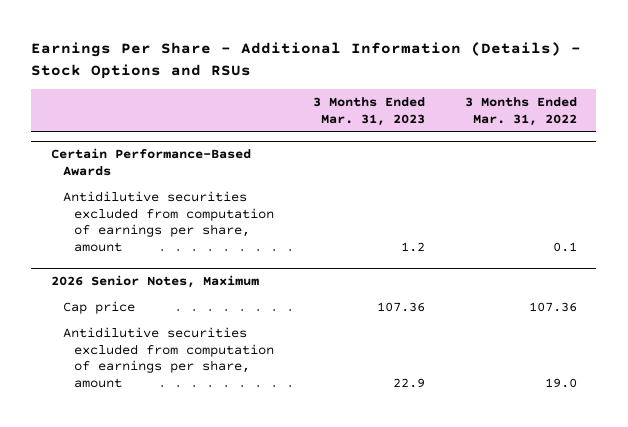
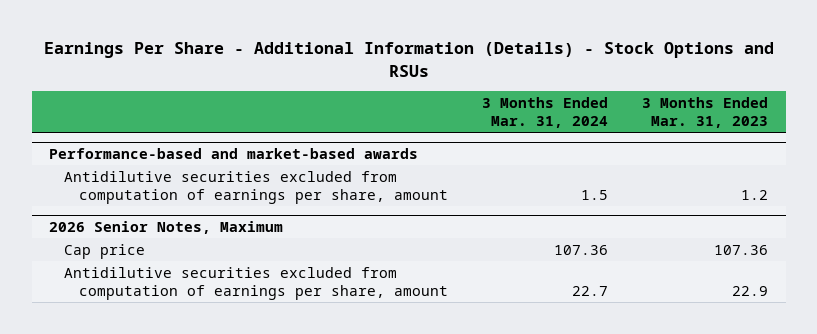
[464,97,577,126] 3 Months Ended Mar. 31, 2022 -> none
none -> [482,96,609,128] 3 Months Ended Mar. 31, 2024
[50,148,251,177] Certain Performance-Based Awards -> [48,147,418,159] Performance-based and market-based awards

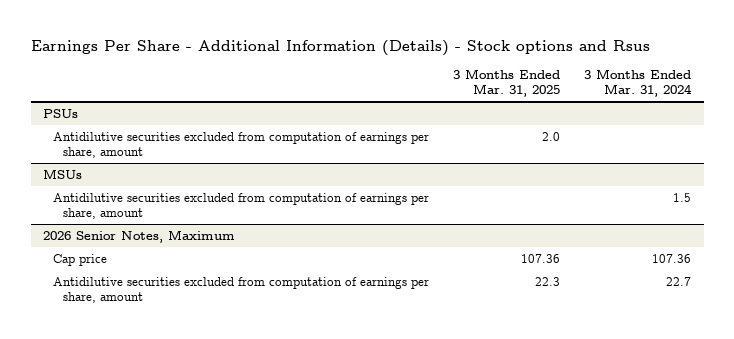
[43,42,774,77] Earnings Per Share - Additional Information (Details) - Stock Options and RSUs -> [30,39,650,56] Earnings Per Share - Additional Information (Details) - Stock options and Rsus
[642,96,769,128] 3 Months Ended Mar. 31, 2023 -> none
none -> [453,69,561,98] 3 Months Ended Mar. 31, 2025
[48,147,418,159] Performance-based and market-based awards -> [42,108,78,118] PSUs
none -> [52,131,429,158] Antidilutive securities excluded from computation of earnings per share, amount
none -> [42,168,82,179] MSUs

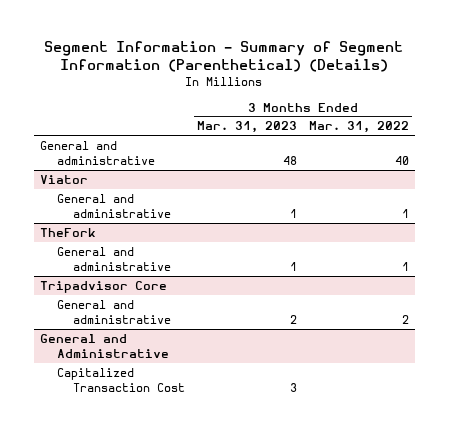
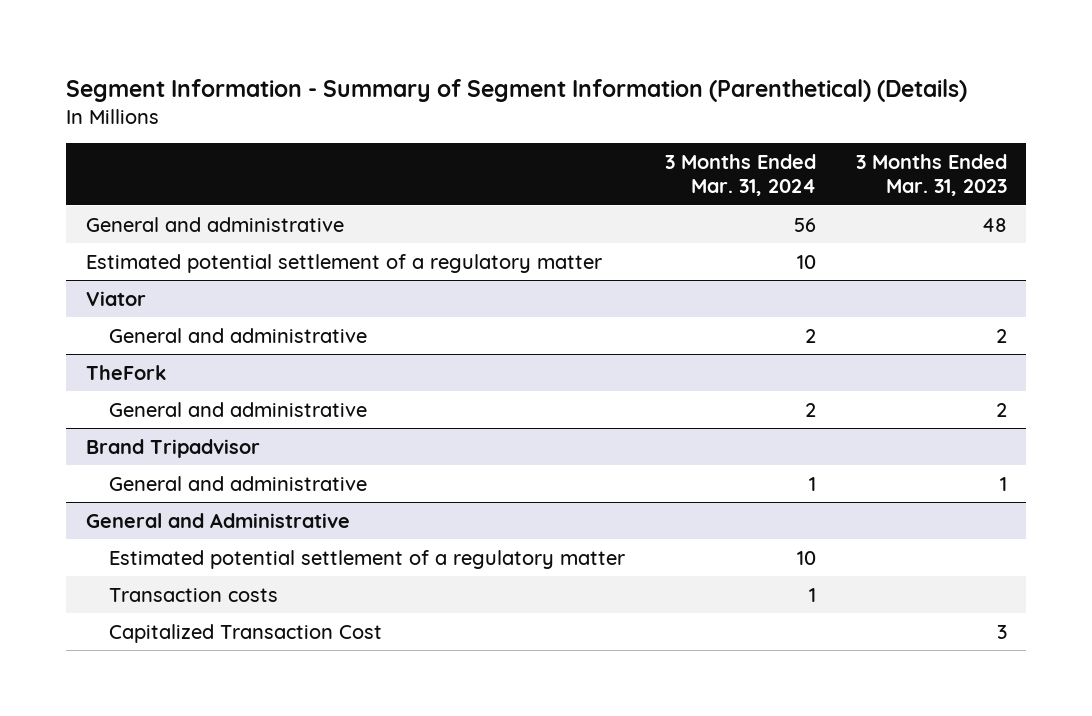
[308,121,409,134] Mar. 31, 2022 -> none
none -> [664,154,816,197] 3 Months Ended Mar. 31, 2024
none -> [85,253,602,273] Estimated potential settlement of a regulatory matter
[289,208,297,218] 1 -> [995,328,1007,343] 2
[56,246,171,271] General and administrative -> none
[40,280,168,293] Tripadvisor Core -> none
none -> [85,438,260,458] Brand Tripadvisor
none -> [108,475,367,491] General and administrative
none -> [108,549,625,569] Estimated potential settlement of a regulatory matter
none -> [108,587,278,602] Transaction costs

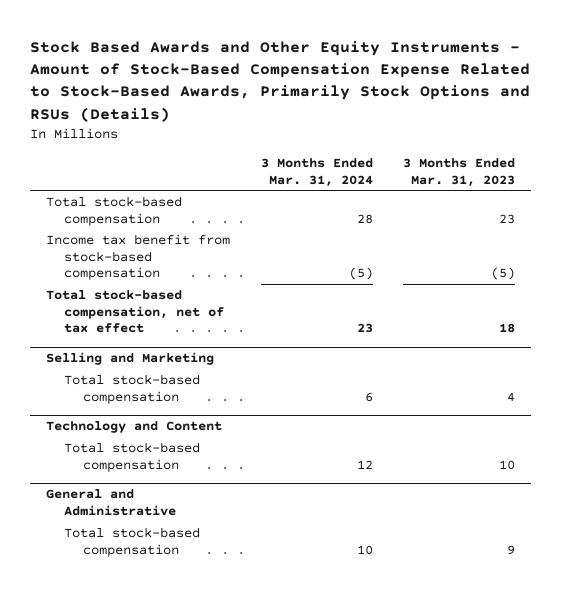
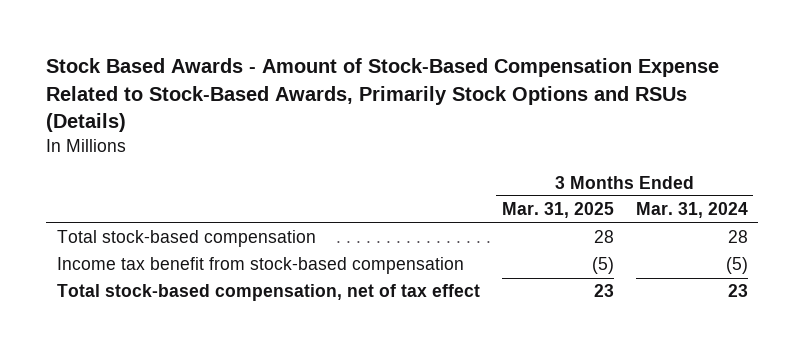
[30,41,531,122] Stock Based Awards and Other Equity Instruments - Amount of Stock-Based Compensation Expense Related to Stock-Based Awards, Primarily Stock Options and RSUs (Details) -> [46,58,720,132] Stock Based Awards - Amount of Stock-Based Compensation Expense Related to Stock-Based Awards, Primarily Stock Options and RSUs (Details)
[403,158,516,187] 3 Months Ended Mar. 31, 2023 -> none
none -> [501,202,614,219] Mar. 31, 2025
[45,352,214,366] Selling and Marketing -> none
[64,374,201,404] Total stock-based compensation -> none
[45,421,222,434] Technology and Content -> none
[64,442,201,472] Total stock-based compensation -> none
[45,489,177,516] General and Administrative -> none
[64,527,201,557] Total stock-based compensation -> none

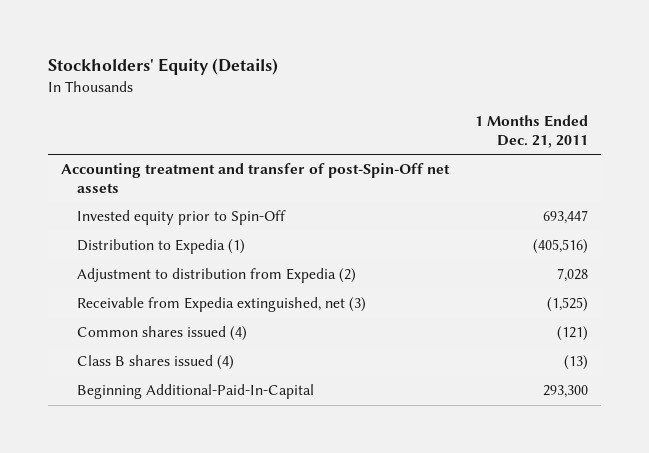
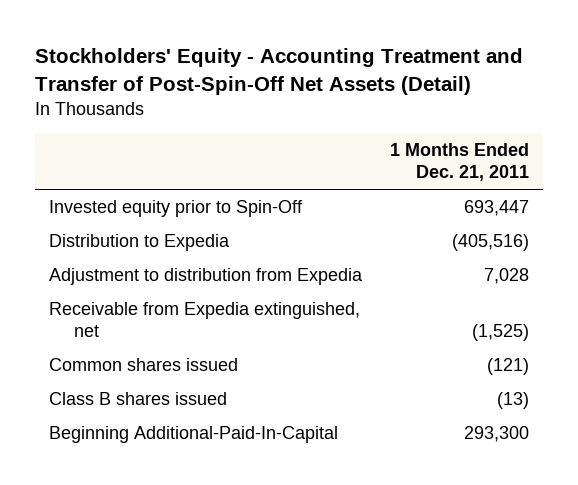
[47,58,278,76] Stockholders' Equity (Details) -> [35,48,524,95] Stockholders' Equity - Accounting Treatment and Transfer of Post-Spin-Off Net Assets (Detail)
[60,163,450,193] Accounting treatment and transfer of post-Spin-Off net assets -> none
[76,239,245,255] Distribution to Expedia (1) -> [49,234,231,252] Distribution to Expedia
[76,268,356,284] Adjustment to distribution from Expedia (2) -> [49,268,364,286] Adjustment to distribution from Expedia
[76,297,366,313] Receivable from Expedia extinguished, net (3) -> [49,302,361,338] Receivable from Expedia extinguished, net
[76,326,247,342] Common shares issued (4) -> [49,358,239,372] Common shares issued
[76,355,234,371] Class B shares issued (4) -> [49,392,228,406] Class B shares issued

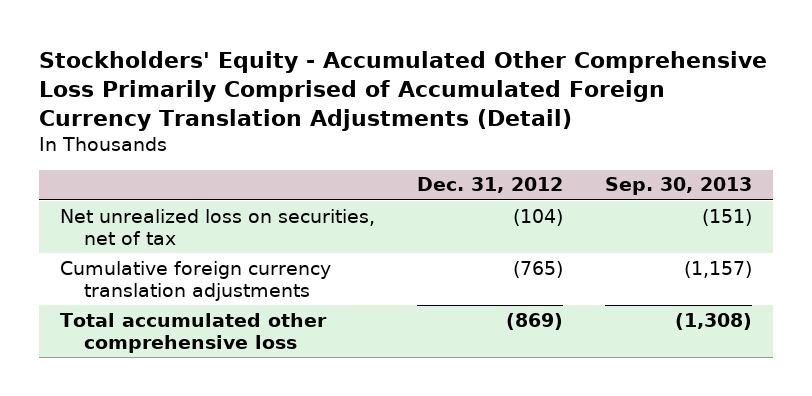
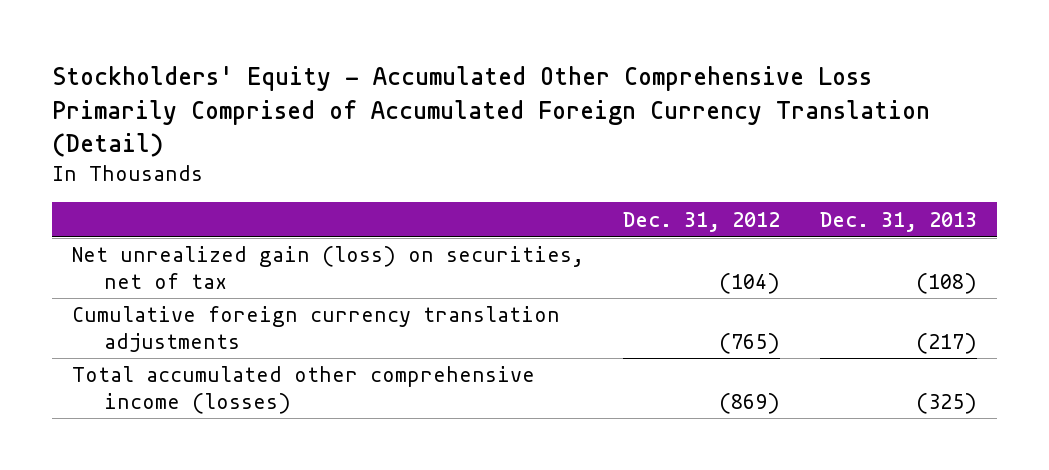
[39,51,768,131] Stockholders' Equity - Accumulated Other Comprehensive Loss Primarily Comprised of Accumulated Foreign Currency Translation Adjustments (Detail) -> [52,66,931,157] Stockholders' Equity - Accumulated Other Comprehensive Loss Primarily Comprised of Accumulated Foreign Currency Translation (Detail)
[604,177,752,196] Sep. 30, 2013 -> none
none -> [820,211,978,232] Dec. 31, 2013
[60,208,376,245] Net unrealized loss on securities, net of tax -> [71,246,584,289] Net unrealized gain (loss) on securities, net of tax
[60,312,328,353] Total accumulated other comprehensive loss -> [71,366,535,414] Total accumulated other comprehensive income (losses)

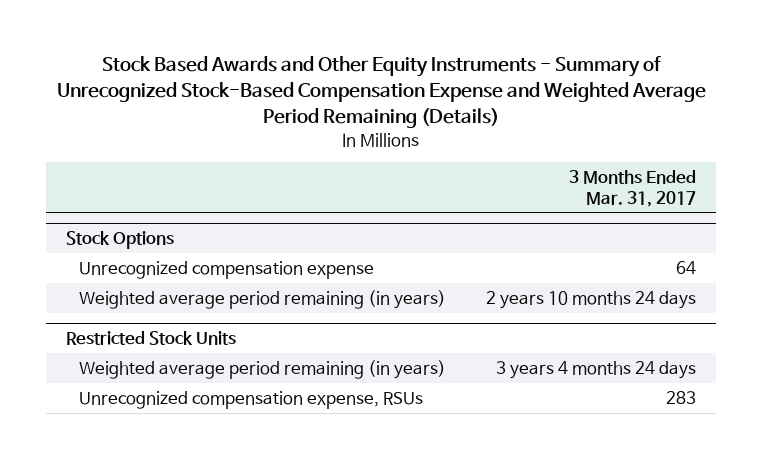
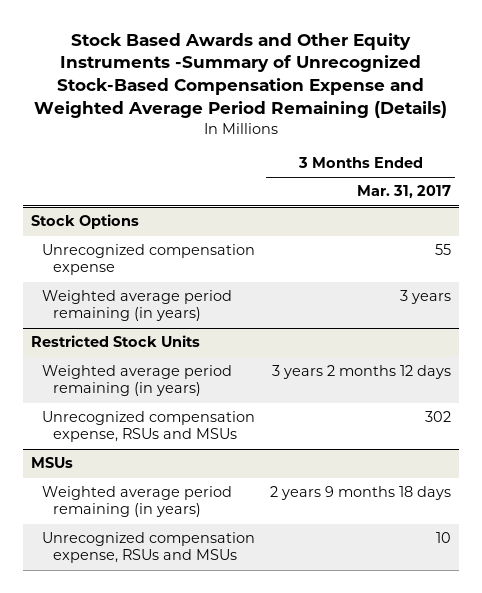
[57,56,707,129] Stock Based Awards and Other Equity Instruments - Summary of Unrecognized Stock-Based Compensation Expense and Weighted Average Period Remaining (Details) -> [33,32,447,118] Stock Based Awards and Other Equity Instruments -Summary of Unrecognized Stock-Based Compensation Expense and Weighted Average Period Remaining (Details)
[676,260,697,274] 64 -> [435,244,452,256] 55
[486,290,697,309] 2 years 10 months 24 days -> [400,290,452,305] 3 years
[496,360,697,379] 3 years 4 months 24 days -> [272,365,452,380] 3 years 2 months 12 days
[79,390,424,409] Unrecognized compensation expense, RSUs -> [41,411,255,443] Unrecognized compensation expense, RSUs and MSUs
[666,390,697,404] 283 -> [425,411,452,423] 302
none -> [30,457,73,469] MSUs
none -> [41,486,232,518] Weighted average period remaining (in years)
none -> [41,532,255,564] Unrecognized compensation expense, RSUs and MSUs

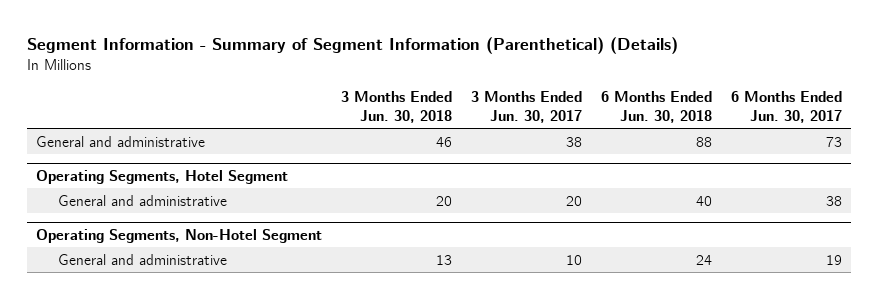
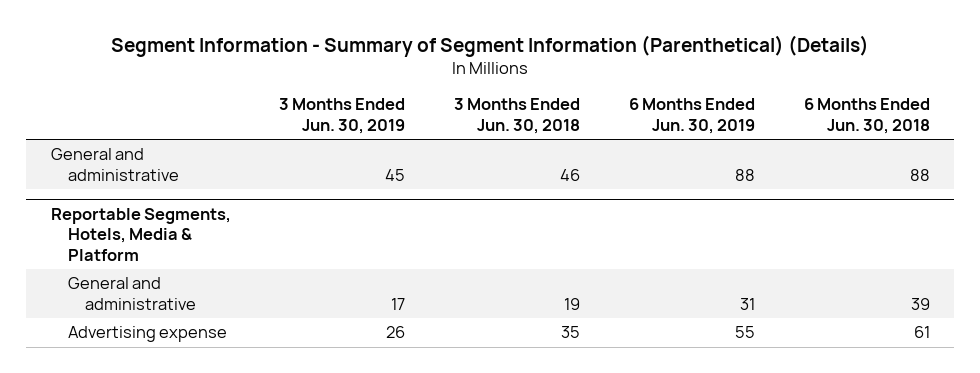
[471,91,583,124] 3 Months Ended Jun. 30, 2017 -> none
[730,91,842,124] 6 Months Ended Jun. 30, 2017 -> none
none -> [279,98,406,135] 3 Months Ended Jun. 30, 2019
none -> [628,98,755,135] 6 Months Ended Jun. 30, 2019
[36,169,289,184] Operating Segments, Hotel Segment -> none
[36,228,323,243] Operating Segments, Non-Hotel Segment -> none
[58,253,228,265] General and administrative -> none
none -> [50,207,231,261] Reportable Segments, Hotels, Media & Platform
[436,195,453,206] 20 -> [564,297,581,310] 19
[695,195,712,206] 40 -> [910,297,930,310] 39
none -> [67,326,227,343] Advertising expense

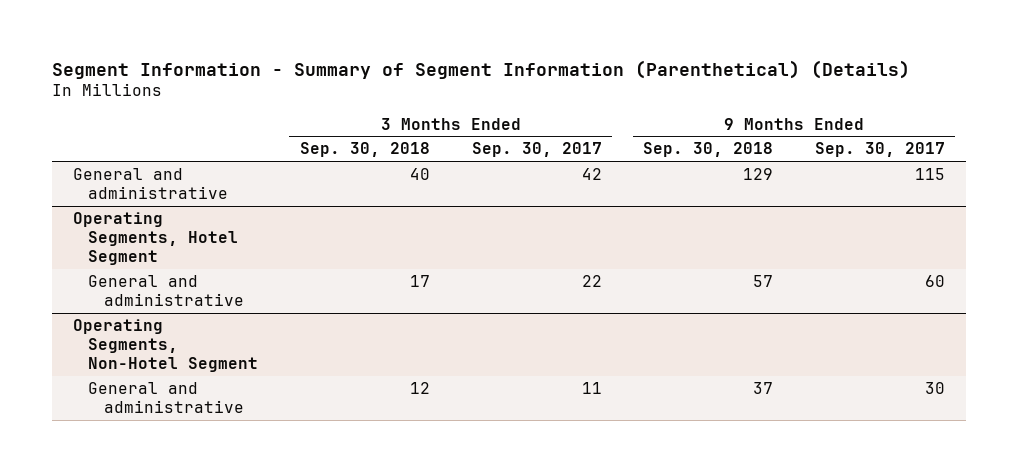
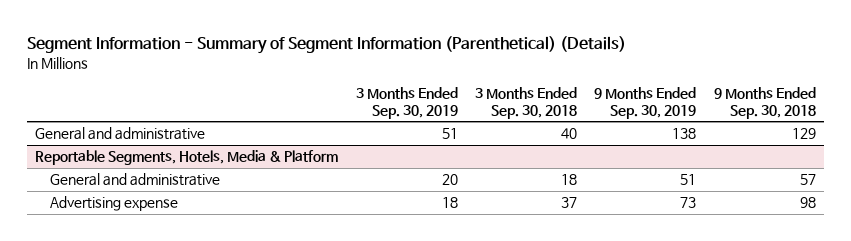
[471,142,602,158] Sep. 30, 2017 -> none
[814,142,945,158] Sep. 30, 2017 -> none
none -> [355,87,458,120] 3 Months Ended Sep. 30, 2019
none -> [594,87,697,120] 9 Months Ended Sep. 30, 2019
[72,212,239,266] Operating Segments, Hotel Segment -> none
[72,319,259,373] Operating Segments, Non-Hotel Segment -> none
[88,382,244,414] General and administrative -> none
none -> [35,150,339,166] Reportable Segments, Hotels, Media & Platform
[409,275,430,288] 17 -> [561,174,578,186] 18
none -> [49,196,178,212] Advertising expense

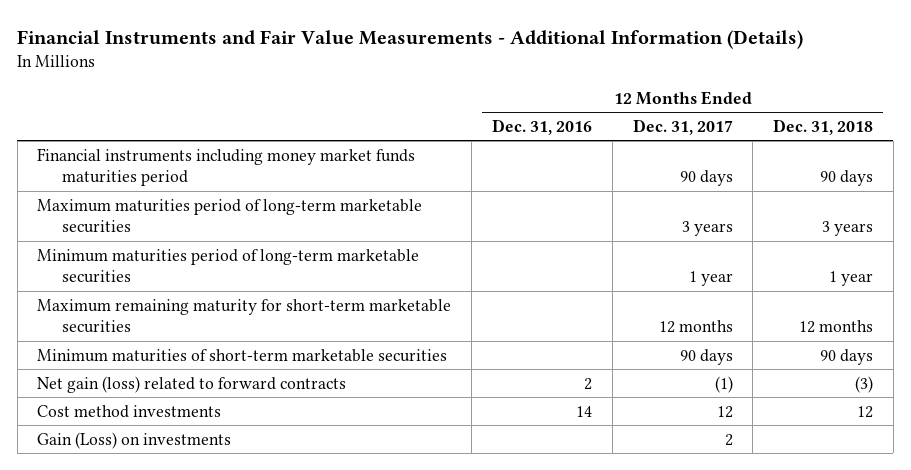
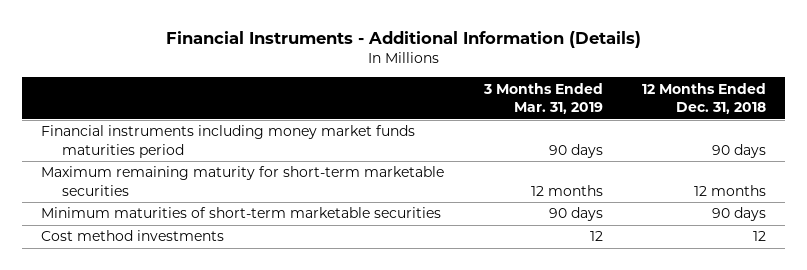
[17,30,804,50] Financial Instruments and Fair Value Measurements - Additional Information (Details) -> [165,30,641,48] Financial Instruments - Additional Information (Details)
[492,119,593,136] Dec. 31, 2016 -> none
[632,119,733,136] Dec. 31, 2017 -> none
none -> [482,82,603,115] 3 Months Ended Mar. 31, 2019
[37,198,423,234] Maximum maturities period of long-term marketable securities -> none
[37,248,420,284] Minimum maturities period of long-term marketable securities -> none
[37,375,347,393] Net gain (loss) related to forward contracts -> none
[37,431,232,449] Gain (Loss) on investments -> none

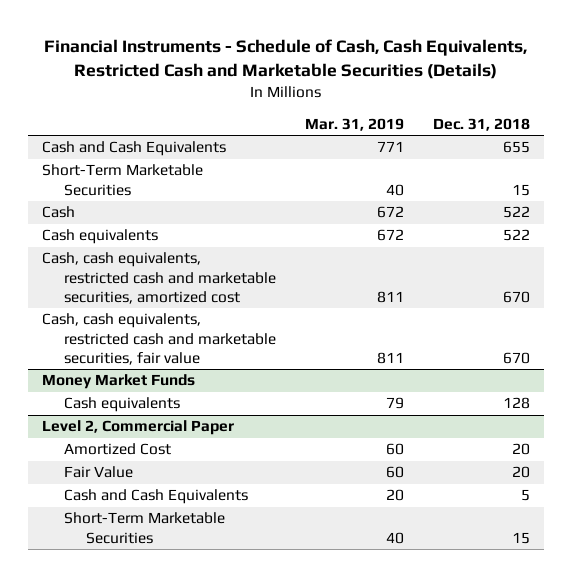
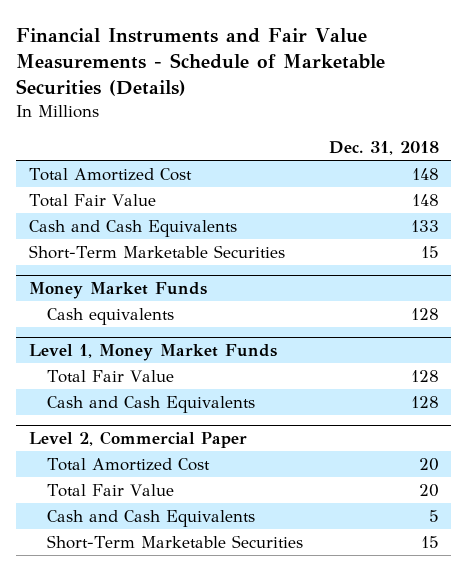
[44,39,528,79] Financial Instruments - Schedule of Cash, Cash Equivalents, Restricted Cash and Marketable Securities (Details) -> [16,28,386,97] Financial Instruments and Fair Value Measurements - Schedule of Marketable Securities (Details)
[305,117,405,131] Mar. 31, 2019 -> none
none -> [28,167,192,181] Total Amortized Cost
none -> [28,193,156,207] Total Fair Value
[502,141,530,154] 655 -> [410,219,439,232] 133
[42,206,76,219] Cash -> none
[42,229,159,245] Cash equivalents -> none
[42,252,277,304] Cash, cash equivalents, restricted cash and marketable securities, amortized cost -> none
[42,313,277,365] Cash, cash equivalents, restricted cash and marketable securities, fair value -> none
none -> [28,343,277,361] Level 1, Money Market Funds
none -> [46,369,174,383] Total Fair Value
none -> [46,395,255,413] Cash and Cash Equivalents
[64,443,172,456] Amortized Cost -> [46,457,210,471] Total Amortized Cost
[64,466,134,479] Fair Value -> [46,483,174,497] Total Fair Value

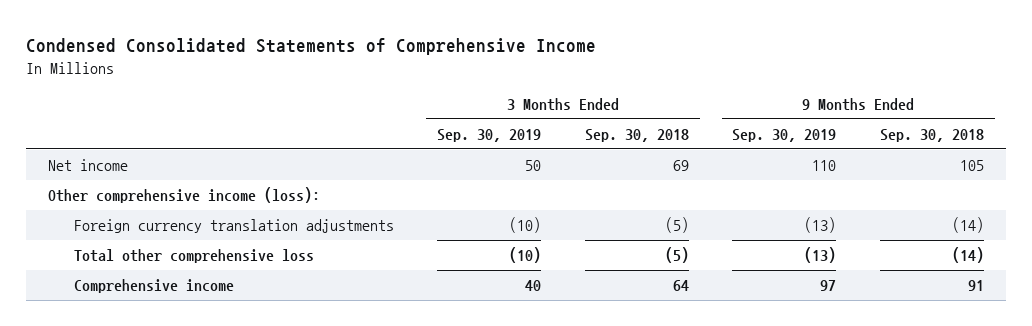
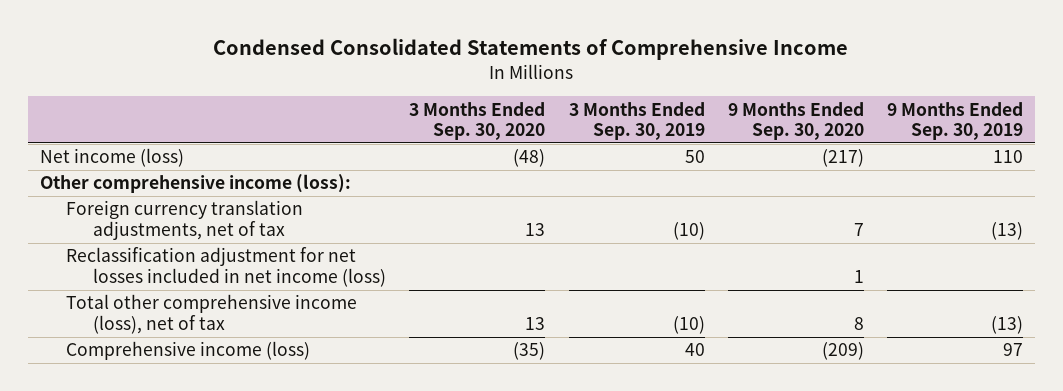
[584,129,689,143] Sep. 30, 2018 -> none
[879,129,984,143] Sep. 30, 2018 -> none
none -> [409,101,546,141] 3 Months Ended Sep. 30, 2020
none -> [727,101,864,141] 9 Months Ended Sep. 30, 2020
[48,159,129,172] Net income -> [39,148,184,168] Net income (loss)
[73,219,394,234] Foreign currency translation adjustments -> [66,200,304,240] Foreign currency translation adjustments, net of tax
none -> [66,247,387,287] Reclassification adjustment for net losses included in net income (loss)
[73,249,314,264] Total other comprehensive loss -> [66,294,358,334] Total other comprehensive income (loss), net of tax
[73,279,234,294] Comprehensive income -> [66,341,311,361] Comprehensive income (loss)

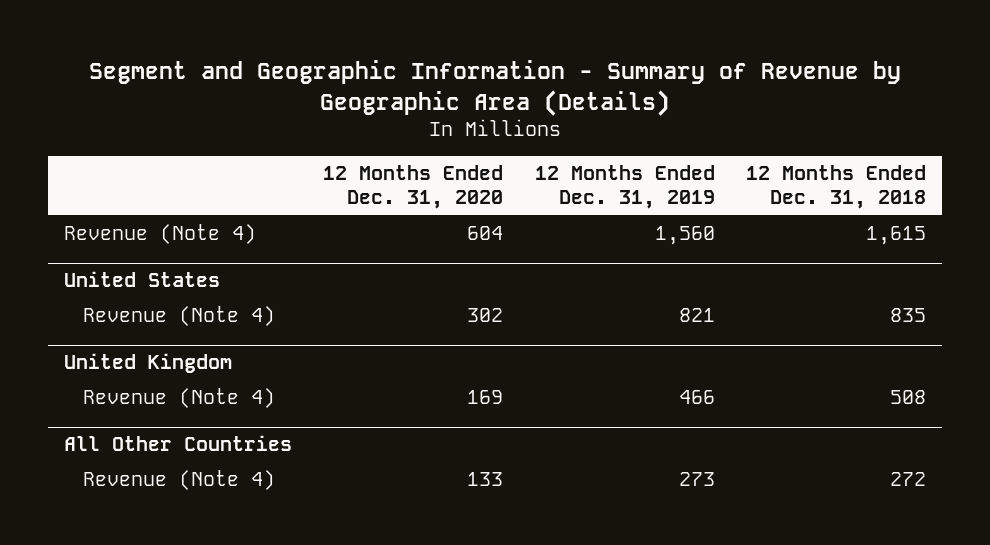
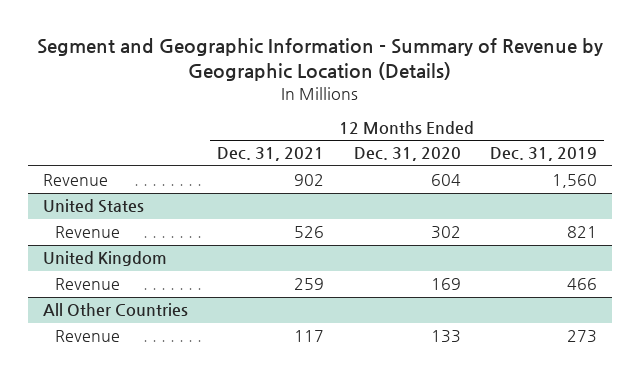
[88,59,901,116] Segment and Geographic Information - Summary of Revenue by Geographic Area (Details) -> [36,38,603,82] Segment and Geographic Information - Summary of Revenue by Geographic Location (Details)
[746,165,927,210] 12 Months Ended Dec. 31, 2018 -> none
none -> [217,147,325,162] Dec. 31, 2021
[63,224,256,245] Revenue (Note 4) -> [42,174,108,187] Revenue
[83,306,276,327] Revenue (Note 4) -> [55,226,121,239] Revenue
[83,388,276,409] Revenue (Note 4) -> [55,278,121,291] Revenue
[83,470,276,491] Revenue (Note 4) -> [55,330,121,343] Revenue

